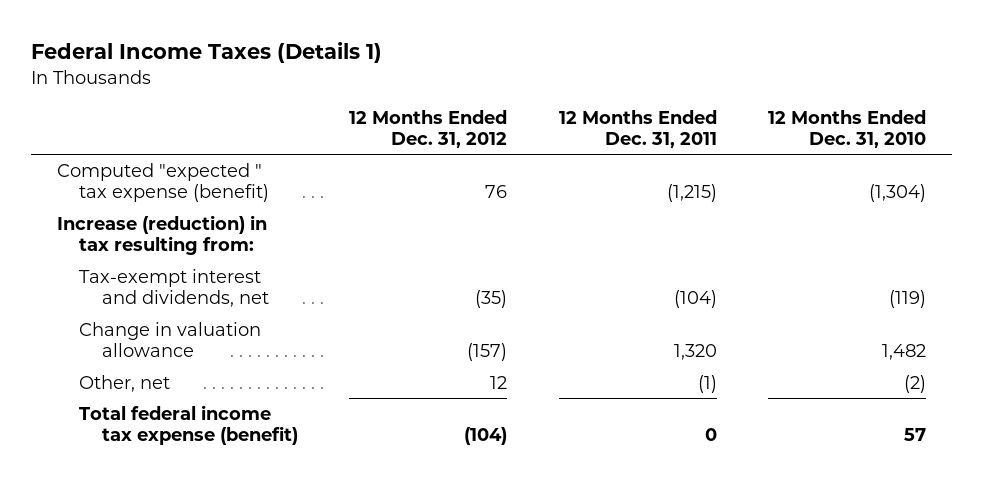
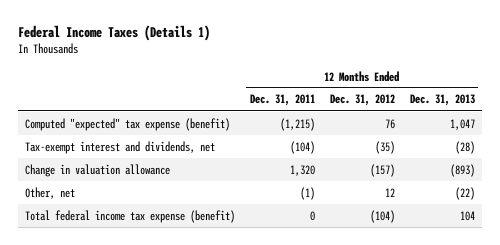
[768,109,927,148] 12 Months Ended Dec. 31, 2010 -> none
none -> [409,94,475,107] Dec. 31, 2013
[56,214,267,256] Increase (reduction) in tax resulting from: -> none
[56,162,270,203] Computed "expected " tax expense (benefit) -> [25,117,231,131] Computed "expected" tax expense (benefit)

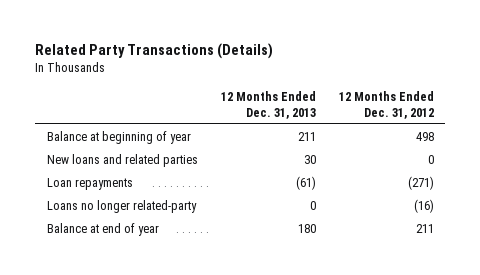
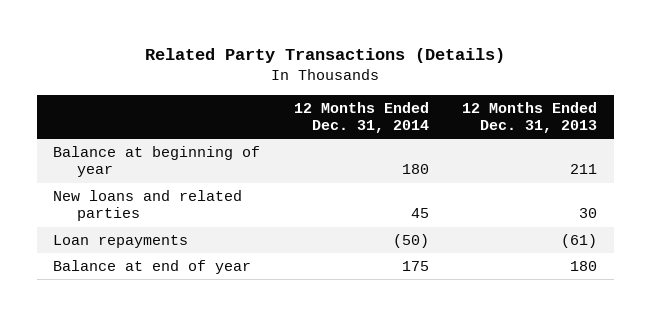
[338,90,434,119] 12 Months Ended Dec. 31, 2012 -> none
none -> [293,101,429,134] 12 Months Ended Dec. 31, 2014
[46,200,197,214] Loans no longer related-party -> none

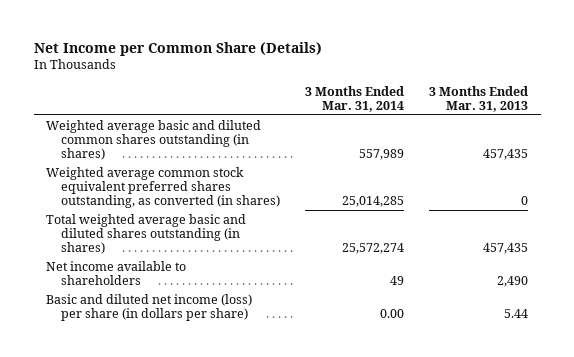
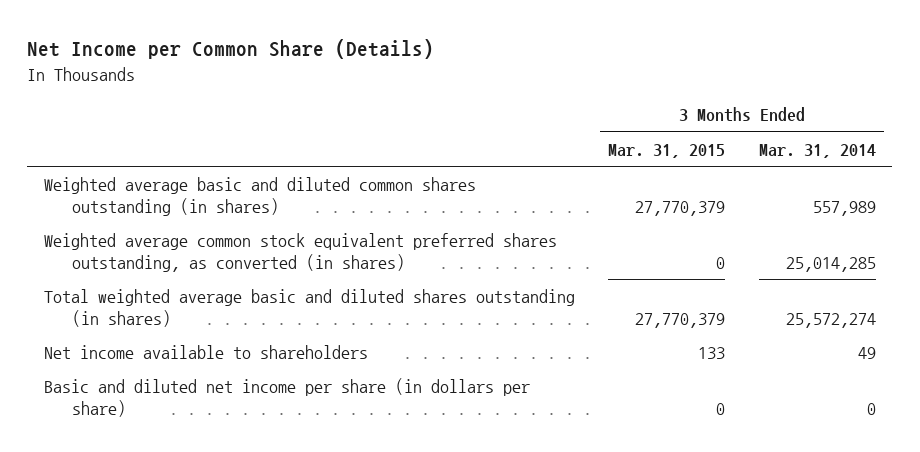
[429,85,529,112] 3 Months Ended Mar. 31, 2013 -> none
none -> [608,143,726,158] Mar. 31, 2015
[46,293,253,322] Basic and diluted net income (loss) per share (in dollars per share) -> [44,377,531,417] Basic and diluted net income per share (in dollars per share)
[380,309,405,319] 0.00 -> [866,402,876,415] 0

